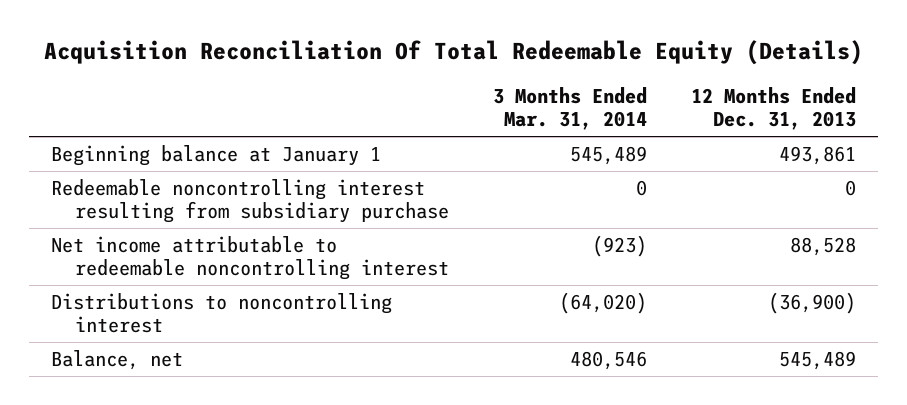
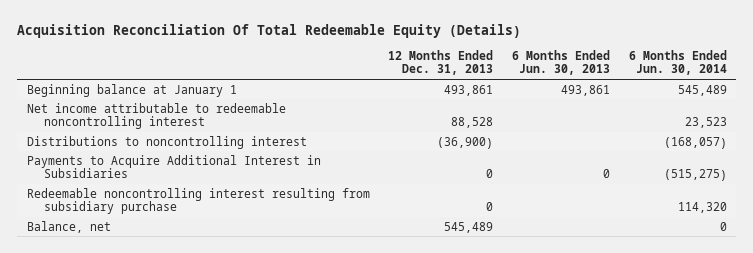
[493,86,648,131] 3 Months Ended Mar. 31, 2014 -> none
none -> [511,49,610,76] 6 Months Ended Jun. 30, 2013
none -> [628,49,727,76] 6 Months Ended Jun. 30, 2014
none -> [26,154,321,179] Payments to Acquire Additional Interest in Subsidiaries
[50,178,449,223] Redeemable noncontrolling interest resulting from subsidiary purchase -> [26,187,370,215] Redeemable noncontrolling interest resulting from subsidiary purchase

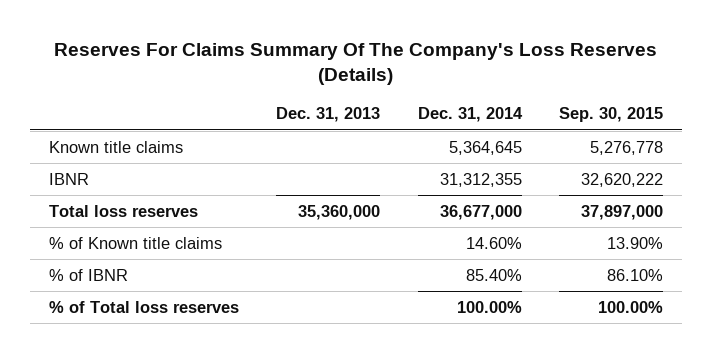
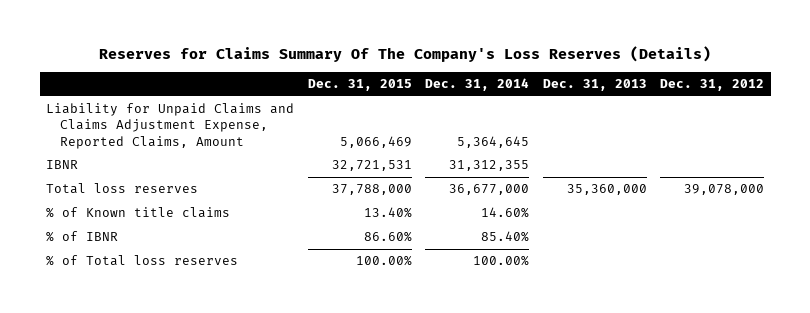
[54,42,658,86] Reserves For Claims Summary Of The Company's Loss Reserves (Details) -> [99,46,712,63] Reserves for Claims Summary Of The Company's Loss Reserves (Details)
[559,107,664,123] Sep. 30, 2015 -> none
none -> [307,79,412,92] Dec. 31, 2015
none -> [659,79,764,92] Dec. 31, 2012
[49,140,184,153] Known title claims -> [46,103,295,149] Liability for Unpaid Claims and Claims Adjustment Expense, Reported Claims, Amount

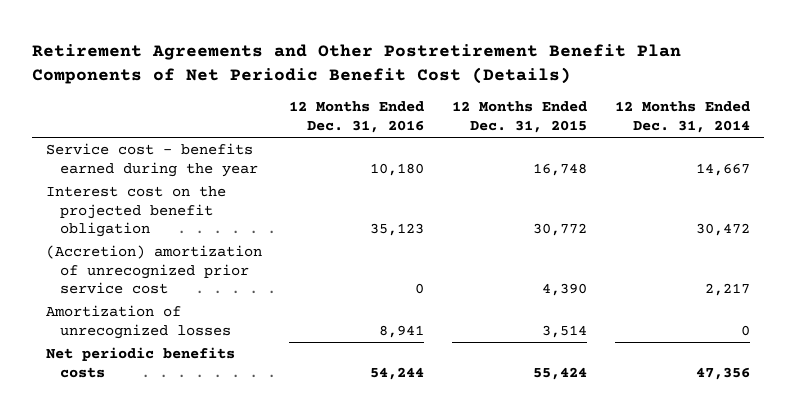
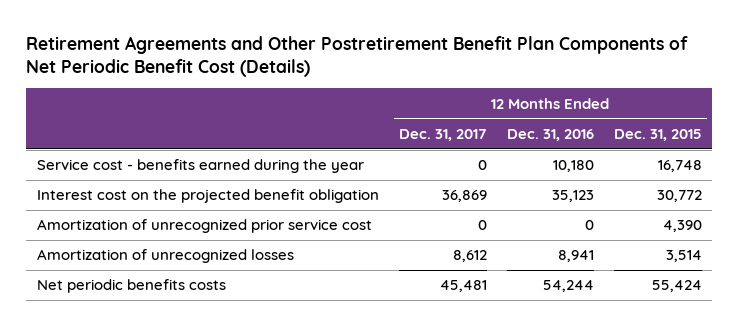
[614,101,750,133] 12 Months Ended Dec. 31, 2014 -> none
none -> [398,128,487,141] Dec. 31, 2017
[45,245,262,295] (Accretion) amortization of unrecognized prior service cost -> [36,219,372,234] Amortization of unrecognized prior service cost

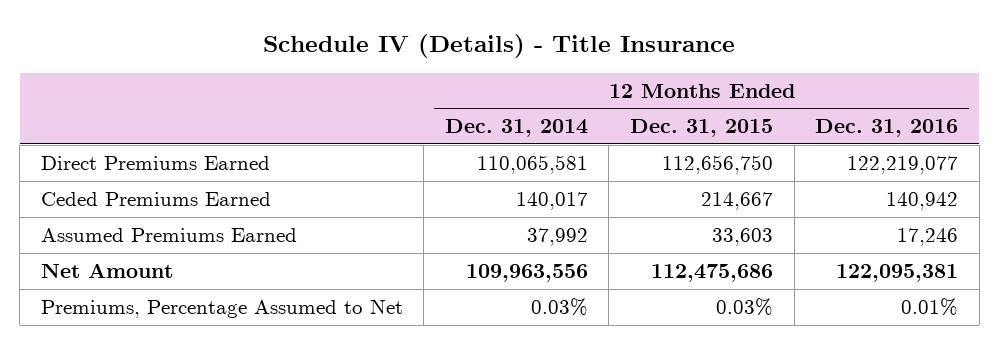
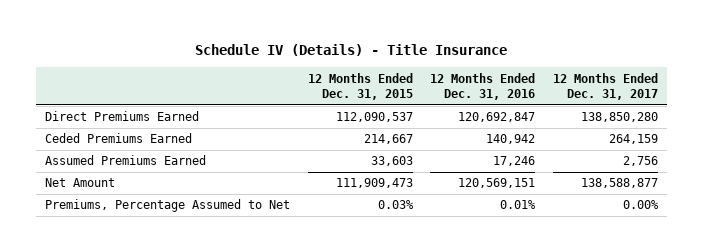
[444,119,588,138] Dec. 31, 2014 -> none
none -> [552,72,658,101] 12 Months Ended Dec. 31, 2017
[662,155,774,175] 112,656,750 -> [335,112,413,123] 112,090,537
[847,156,959,175] 122,219,077 -> [458,112,536,123] 120,692,847
[651,264,774,283] 112,475,686 -> [335,178,413,189] 111,909,473
[836,264,959,283] 122,095,381 -> [458,178,536,189] 120,569,151

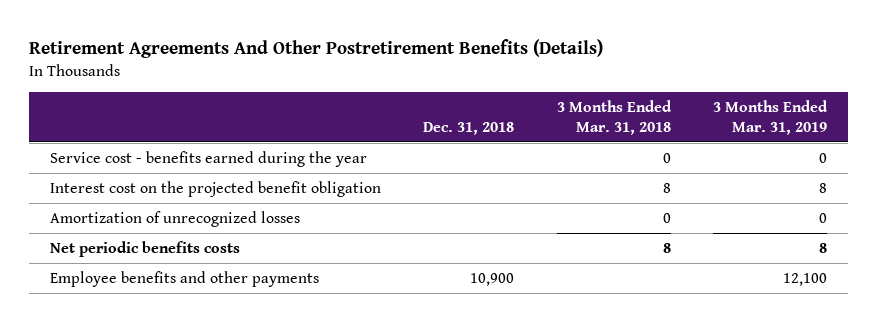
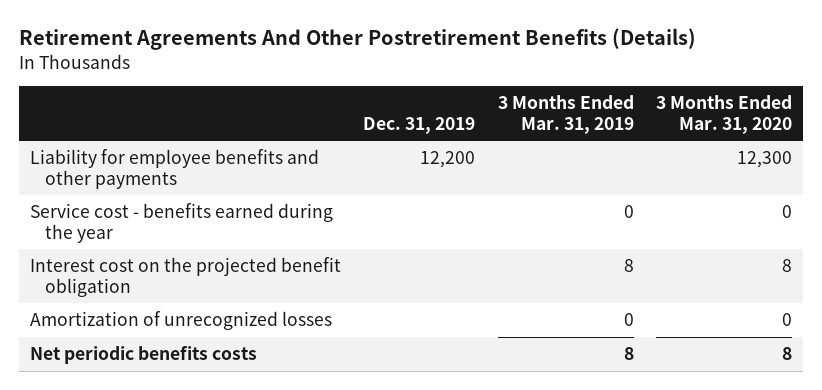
[423,121,515,135] Dec. 31, 2018 -> none
[556,99,672,135] 3 Months Ended Mar. 31, 2018 -> none
none -> [363,116,476,134] Dec. 31, 2019
none -> [656,95,793,134] 3 Months Ended Mar. 31, 2020
none -> [29,149,319,189] Liability for employee benefits and other payments
[50,270,320,287] Employee benefits and other payments -> none

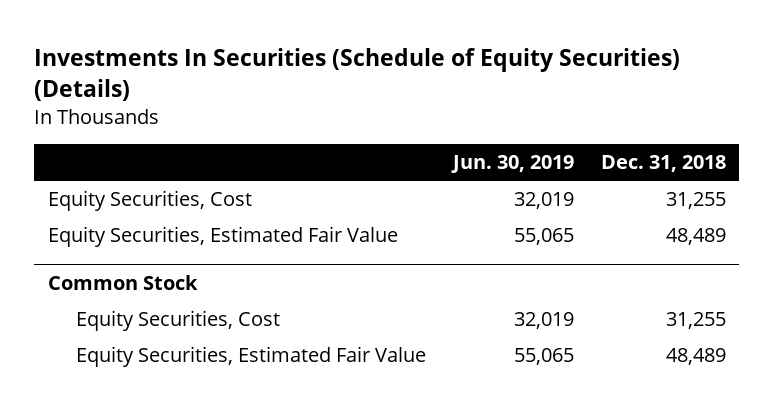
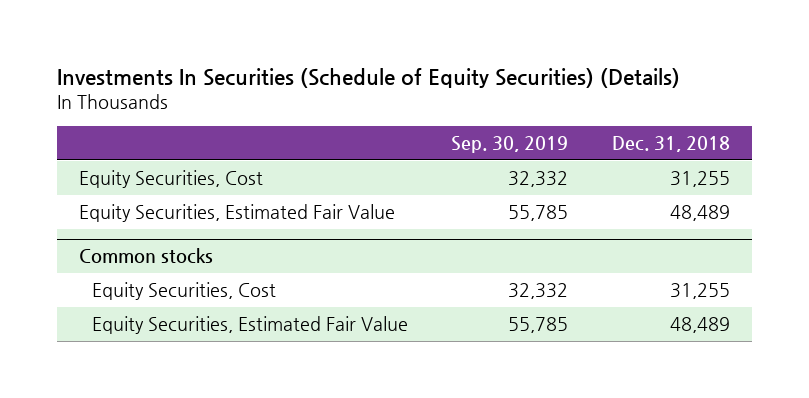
[450,155,574,174] Jun. 30, 2019 -> none
none -> [451,136,569,154] Sep. 30, 2019
[47,274,198,290] Common Stock -> [78,248,213,265] Common stocks

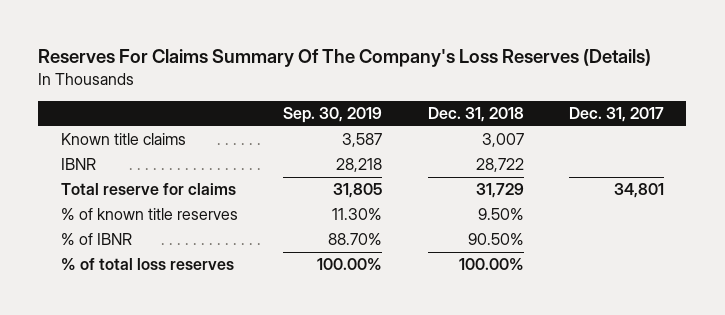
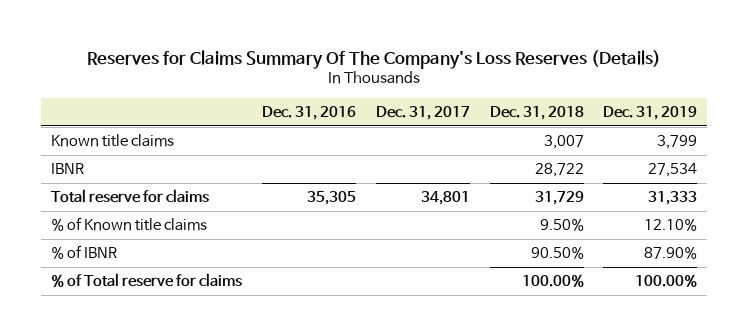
[38,49,652,68] Reserves For Claims Summary Of The Company's Loss Reserves (Details) -> [87,49,662,69] Reserves for Claims Summary Of The Company's Loss Reserves (Details)
[283,107,383,124] Sep. 30, 2019 -> none
none -> [261,106,356,121] Dec. 31, 2016
none -> [603,106,698,121] Dec. 31, 2019
[61,208,239,221] % of known title reserves -> [51,217,208,232] % of Known title claims
[61,258,235,271] % of total loss reserves -> [51,273,243,288] % of Total reserve for claims

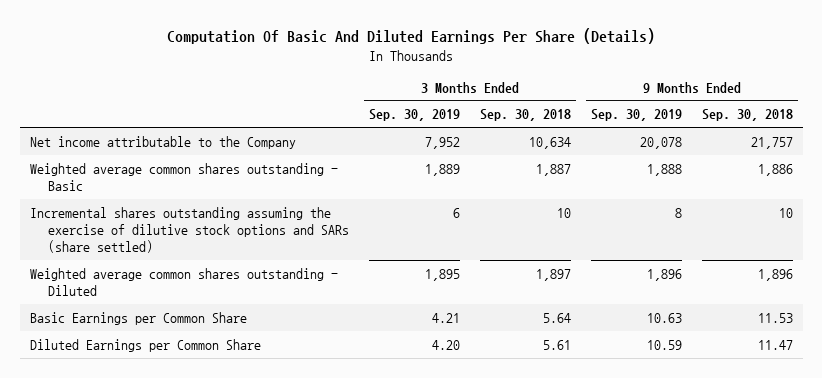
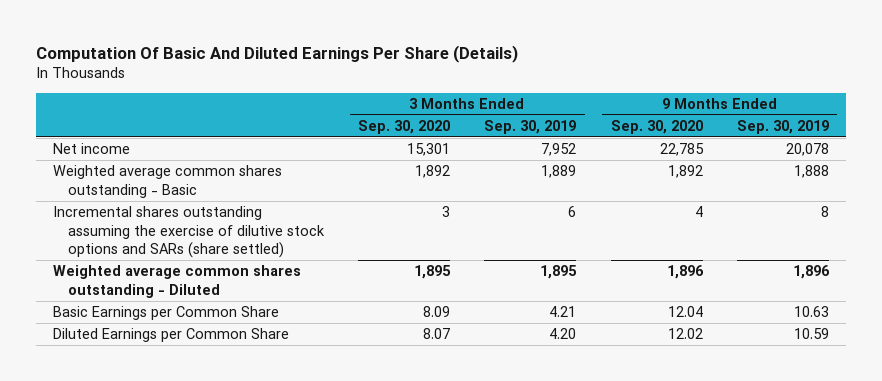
[479,109,571,122] Sep. 30, 2018 -> none
[701,109,793,122] Sep. 30, 2018 -> none
none -> [358,119,451,134] Sep. 30, 2020
none -> [610,119,703,134] Sep. 30, 2020
[29,135,296,149] Net income attributable to the Company -> [53,143,131,155] Net income

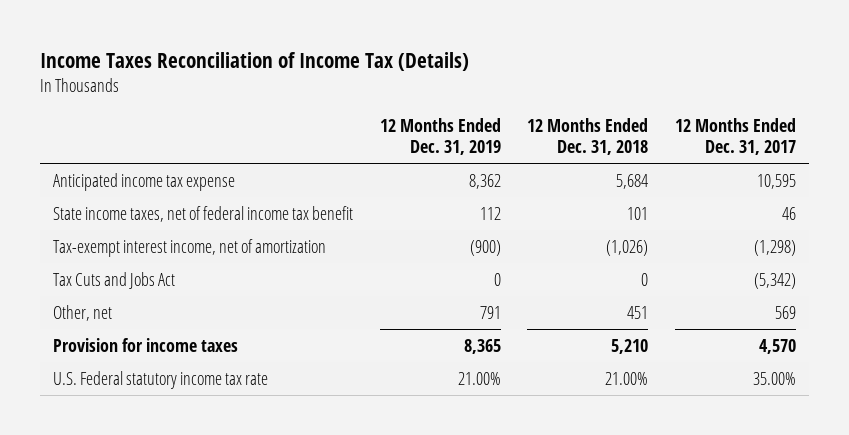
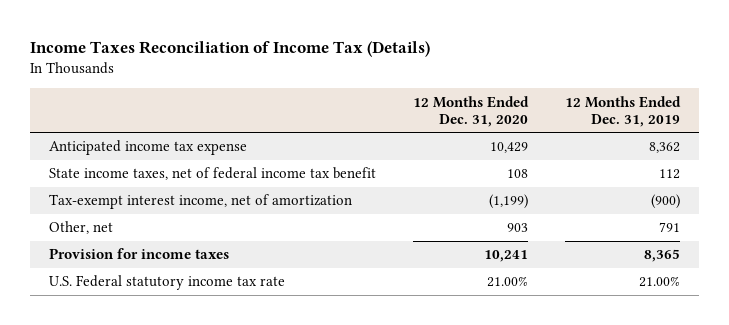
[527,118,649,156] 12 Months Ended Dec. 31, 2018 -> none
[674,118,796,156] 12 Months Ended Dec. 31, 2017 -> none
none -> [412,95,529,127] 12 Months Ended Dec. 31, 2020
[53,271,176,289] Tax Cuts and Jobs Act -> none

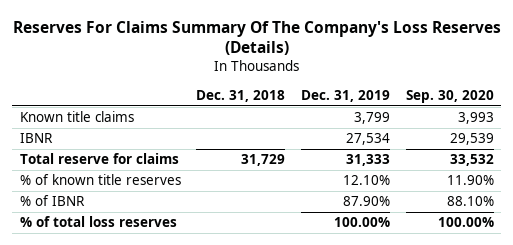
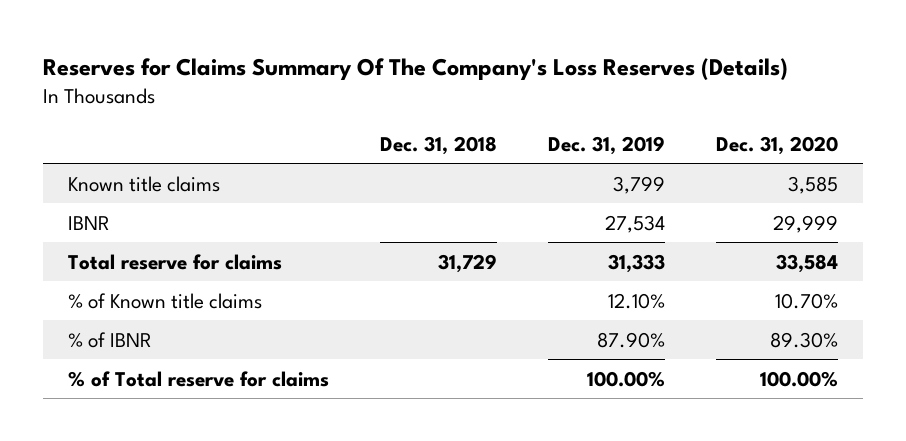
[12,20,501,56] Reserves For Claims Summary Of The Company's Loss Reserves (Details) -> [42,57,788,80] Reserves for Claims Summary Of The Company's Loss Reserves (Details)
[405,89,494,103] Sep. 30, 2020 -> none
none -> [715,135,838,155] Dec. 31, 2020
[19,174,181,186] % of known title reserves -> [68,292,263,309] % of Known title claims
[19,216,177,228] % of total loss reserves -> [68,370,330,387] % of Total reserve for claims

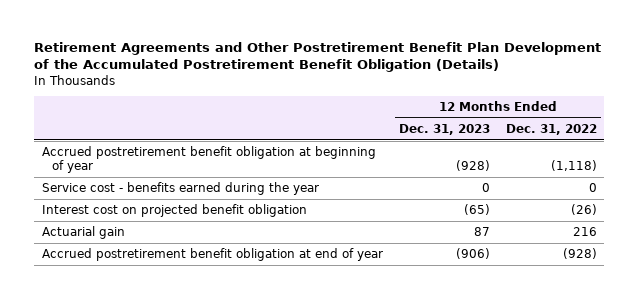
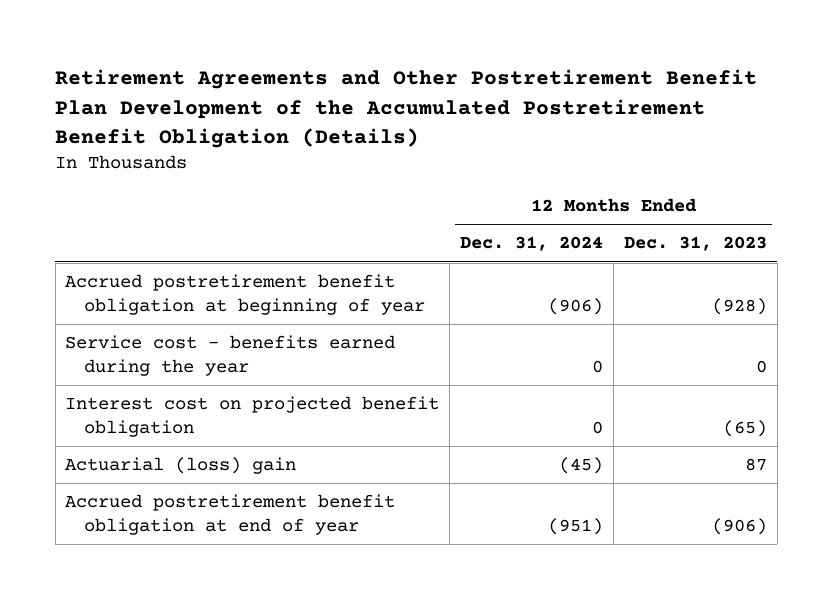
[505,123,597,135] Dec. 31, 2022 -> none
none -> [460,236,604,252] Dec. 31, 2024
[41,226,125,240] Actuarial gain -> [65,457,297,475] Actuarial (loss) gain

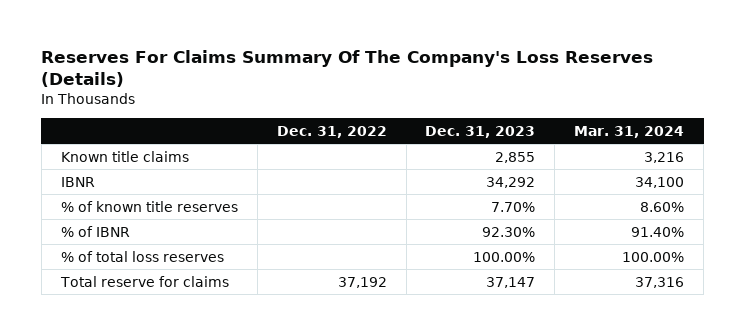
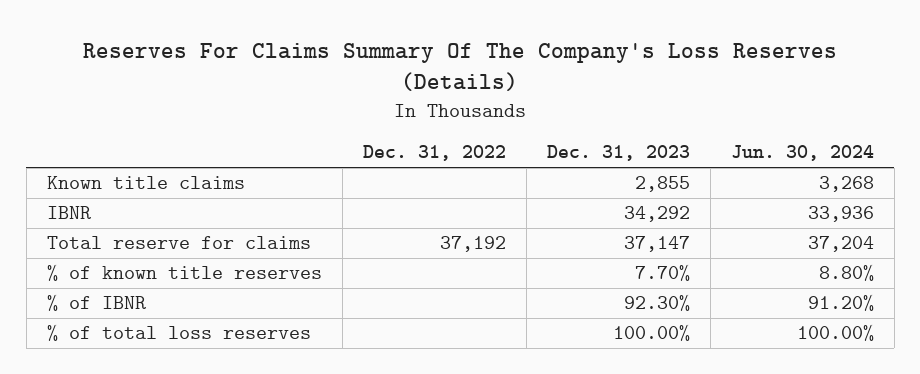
[574,126,685,139] Mar. 31, 2024 -> none
none -> [730,145,874,162] Jun. 30, 2024
[59,275,229,287] Total reserve for claims -> [46,236,311,250] Total reserve for claims

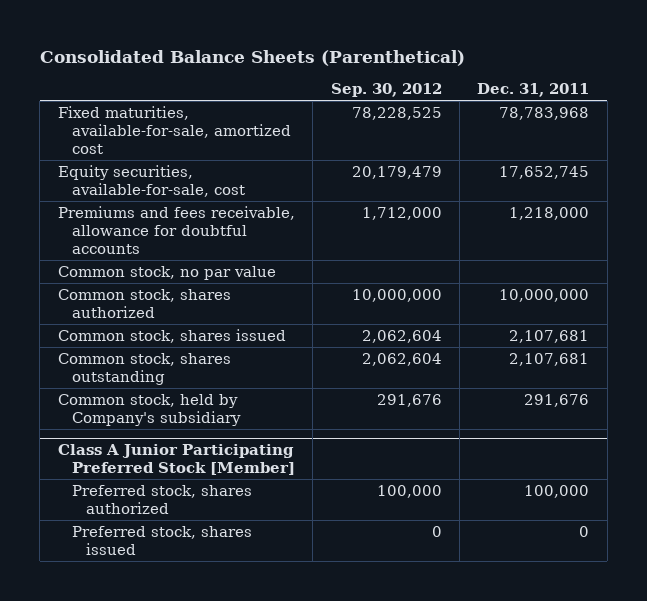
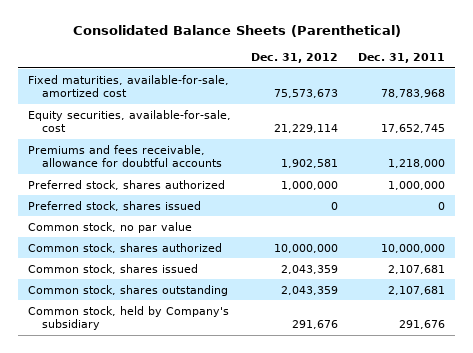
[330,83,442,98] Sep. 30, 2012 -> none
none -> [251,53,339,64] Dec. 31, 2012
none -> [28,179,226,190] Preferred stock, shares authorized
none -> [28,200,202,211] Preferred stock, shares issued
[57,443,295,475] Class A Junior Participating Preferred Stock [Member] -> none
[71,484,252,514] Preferred stock, shares authorized -> none
[71,525,252,555] Preferred stock, shares issued -> none

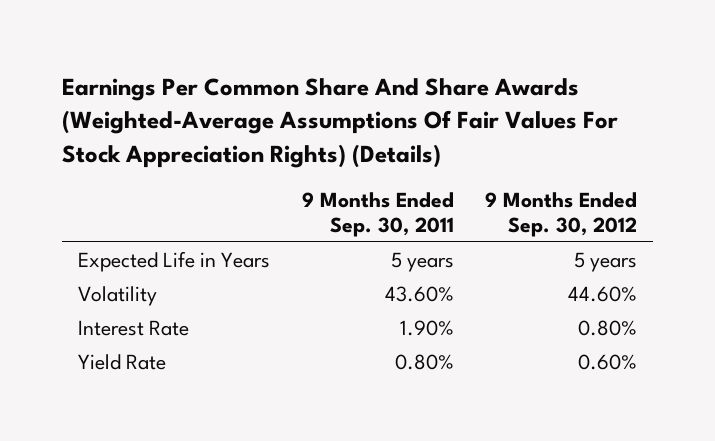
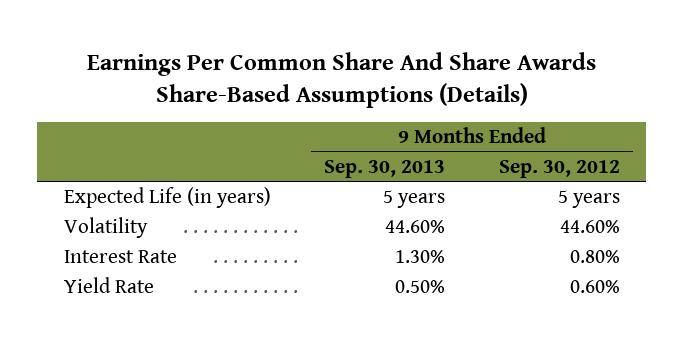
[62,78,619,168] Earnings Per Common Share And Share Awards (Weighted-Average Assumptions Of Fair Values For Stock Appreciation Rights) (Details) -> [86,51,596,108] Earnings Per Common Share And Share Awards Share-Based Assumptions (Details)
[301,192,454,237] 9 Months Ended Sep. 30, 2011 -> none
none -> [324,159,446,178] Sep. 30, 2013
[78,251,271,273] Expected Life in Years -> [64,187,272,209] Expected Life (in years)

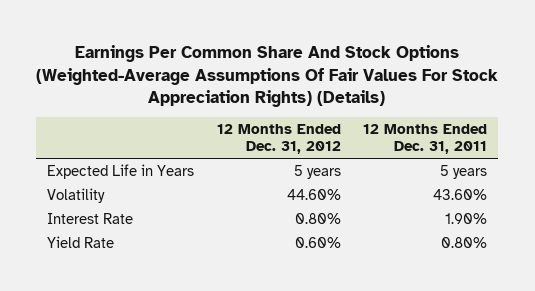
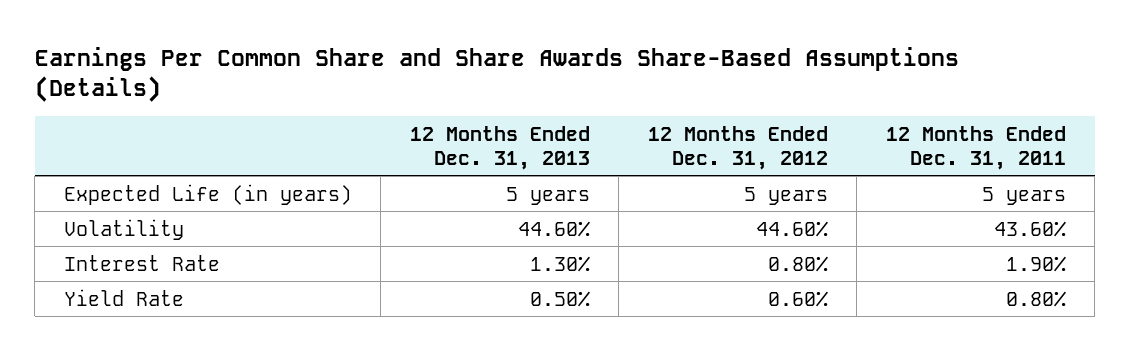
[36,45,499,107] Earnings Per Common Share And Stock Options (Weighted-Average Assumptions Of Fair Values For Stock Appreciation Rights) (Details) -> [34,46,959,103] Earnings Per Common Share and Share Awards Share-Based Assumptions (Details)
none -> [409,125,590,170] 12 Months Ended Dec. 31, 2013
[47,163,195,179] Expected Life in Years -> [63,183,352,205] Expected Life (in years)

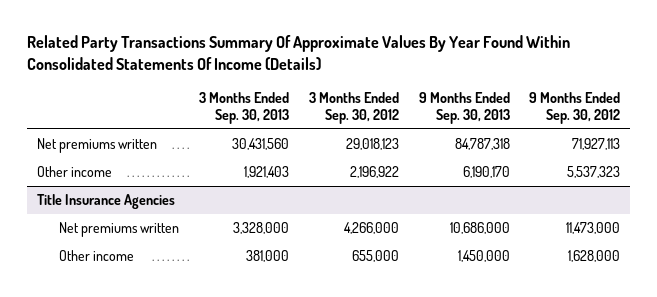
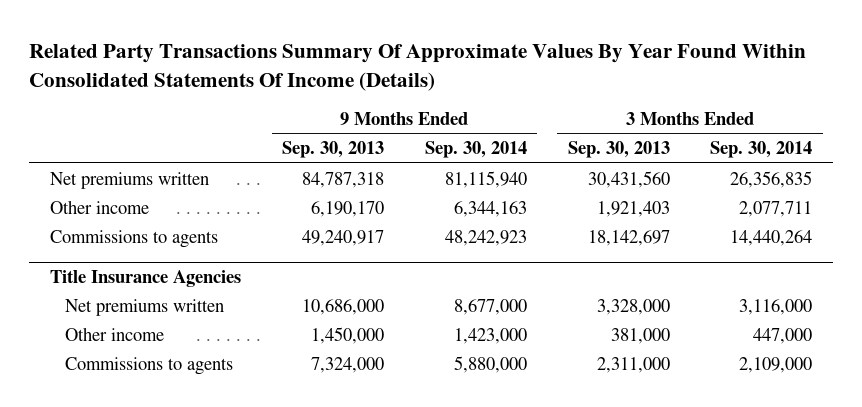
[308,91,399,124] 3 Months Ended Sep. 30, 2012 -> none
[529,91,621,124] 9 Months Ended Sep. 30, 2012 -> none
none -> [424,141,527,159] Sep. 30, 2014
none -> [710,141,813,159] Sep. 30, 2014
none -> [49,229,218,248] Commissions to agents
none -> [65,356,234,375] Commissions to agents

